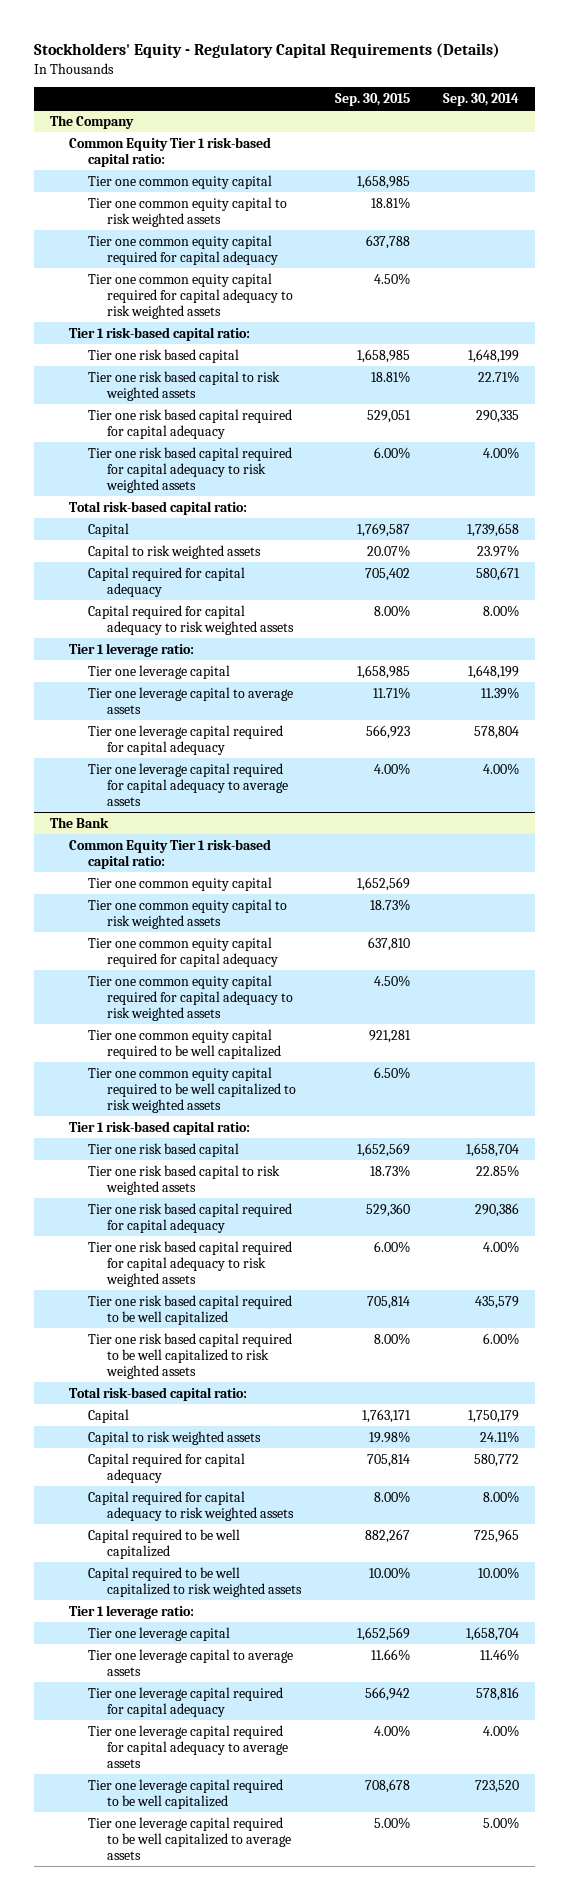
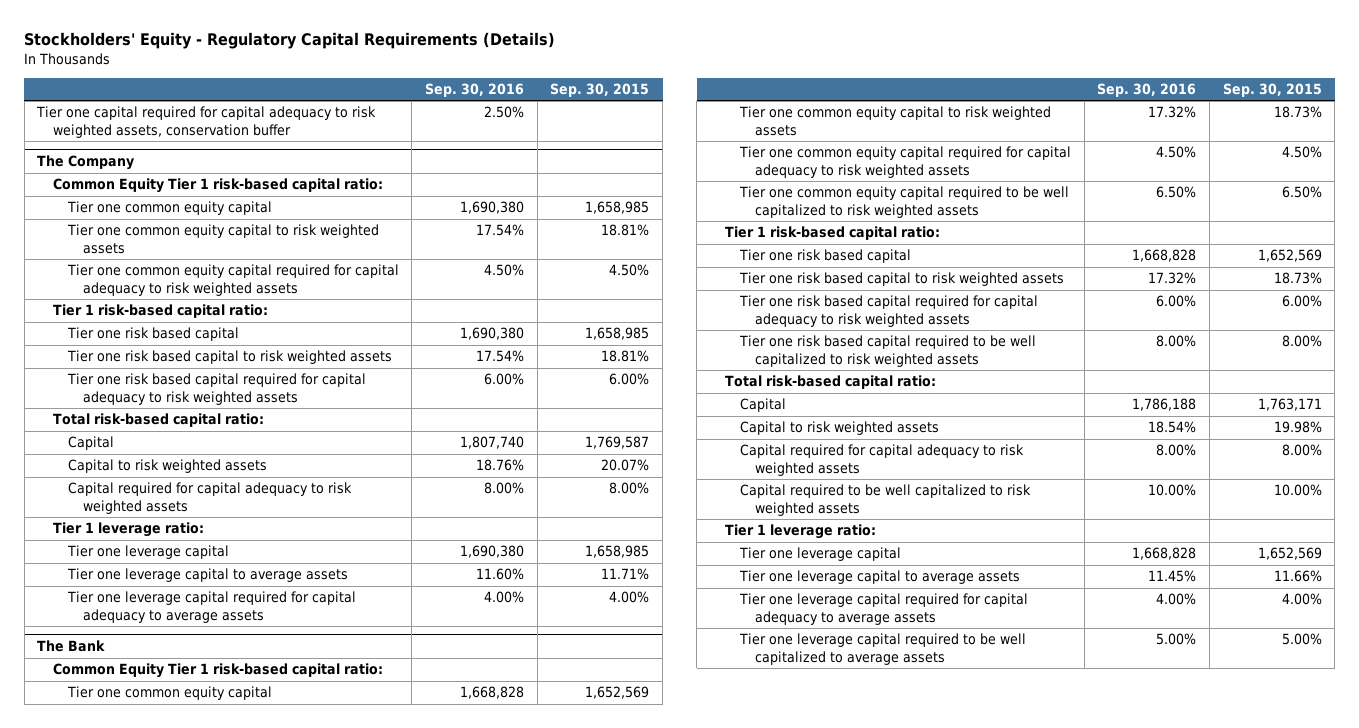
[442,93,519,107] Sep. 30, 2014 -> none
none -> [425,82,525,97] Sep. 30, 2016
none -> [36,106,377,138] Tier one capital required for capital adequacy to risk weighted assets, conservation buffer
[88,234,279,265] Tier one common equity capital required for capital adequacy -> none
[88,408,293,439] Tier one risk based capital required for capital adequacy -> none
[88,566,246,597] Capital required for capital adequacy -> none
[88,724,284,755] Tier one leverage capital required for capital adequacy -> none
[88,936,279,967] Tier one common equity capital required for capital adequacy -> none
[88,1028,282,1059] Tier one common equity capital required to be well capitalized -> none
[88,1202,293,1233] Tier one risk based capital required for capital adequacy -> none
[88,1294,293,1325] Tier one risk based capital required to be well capitalized -> none
[88,1452,246,1483] Capital required for capital adequacy -> none
[88,1528,241,1559] Capital required to be well capitalized -> none
[88,1686,284,1717] Tier one leverage capital required for capital adequacy -> none
[88,1778,284,1809] Tier one leverage capital required to be well capitalized -> none

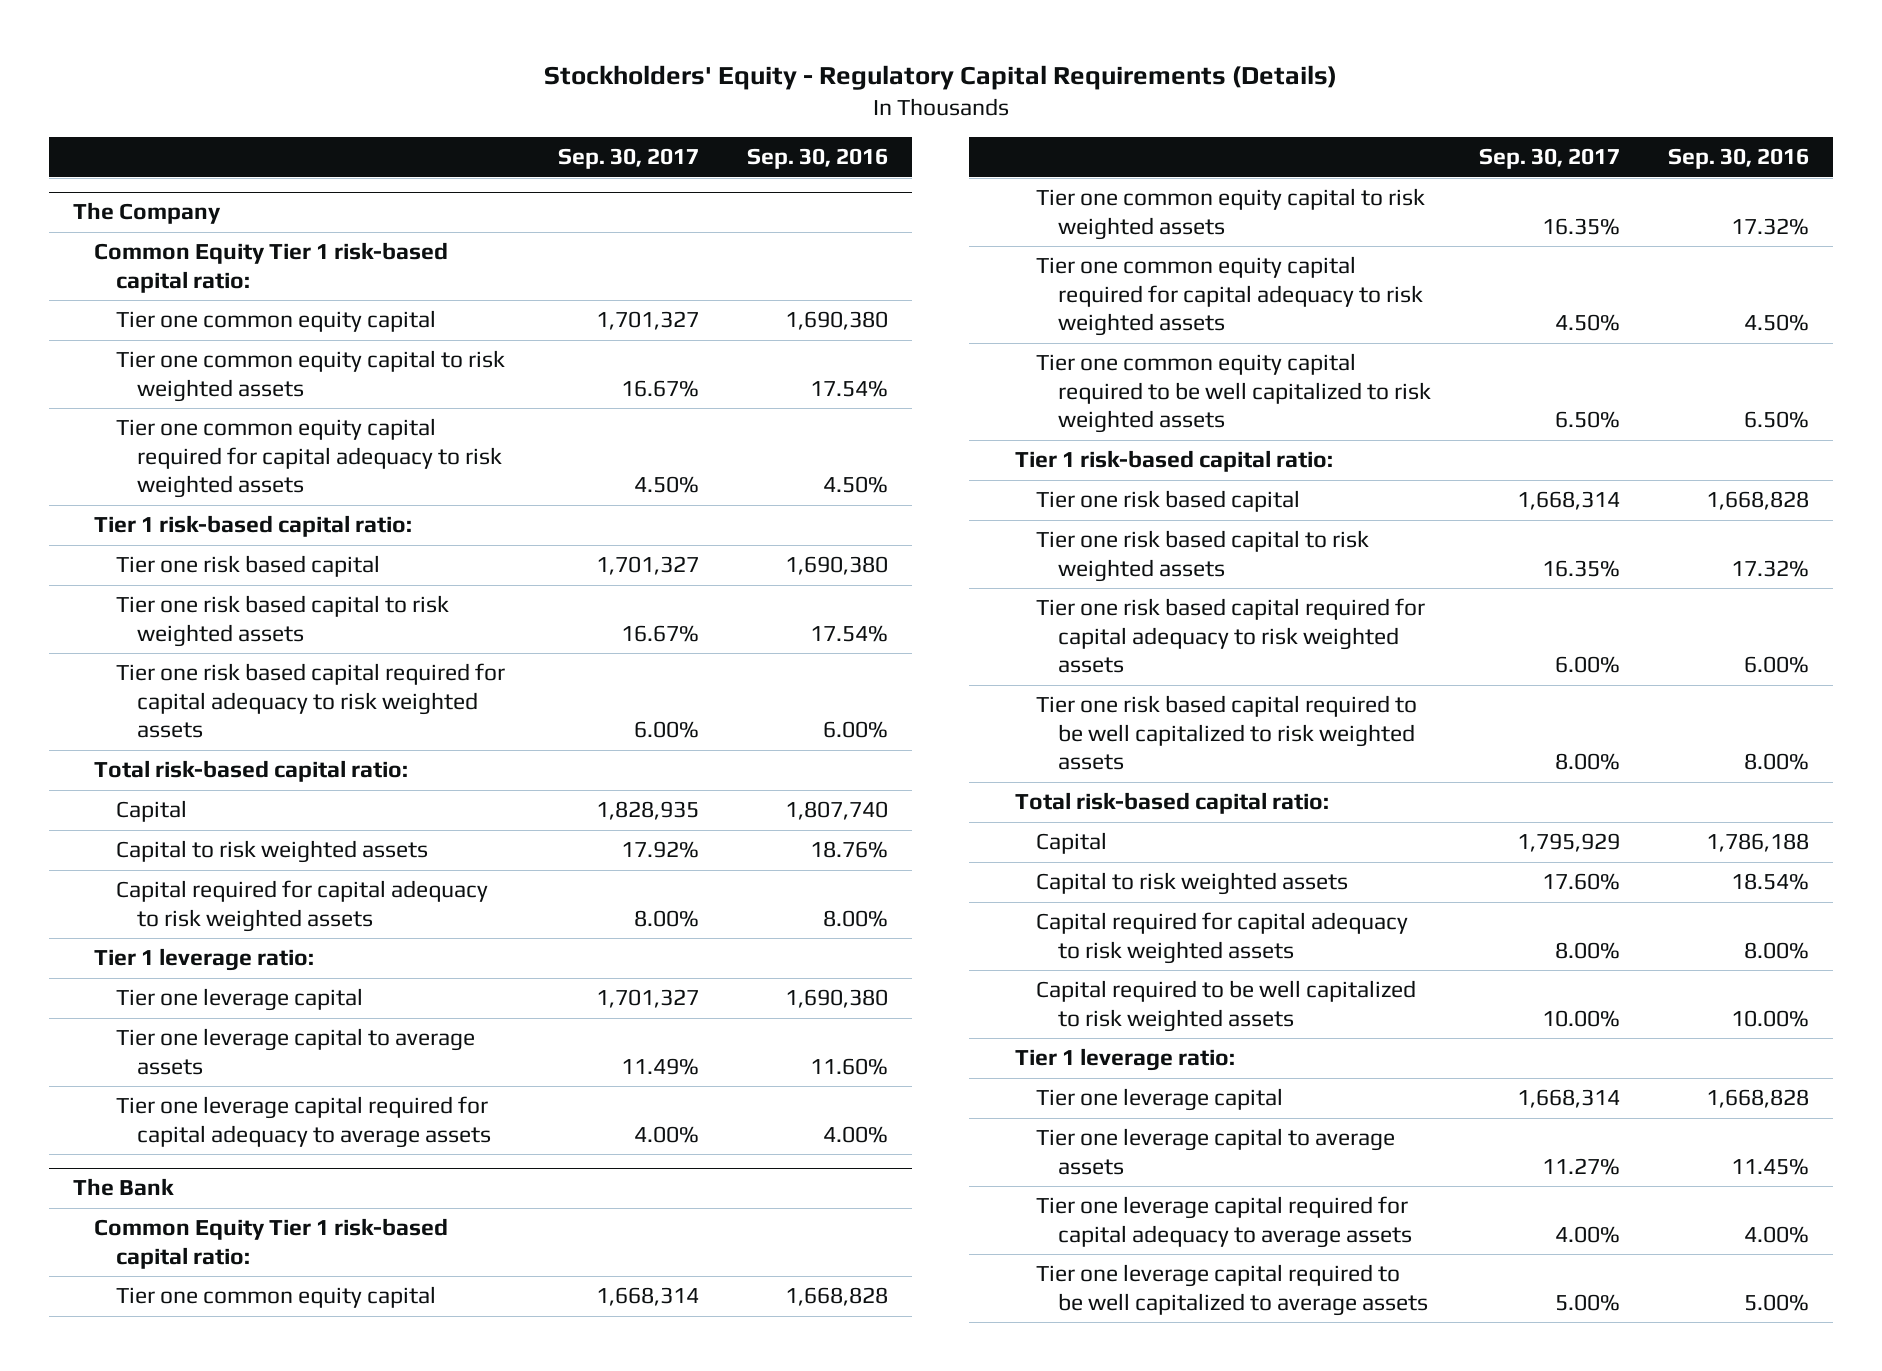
[550,82,650,97] Sep. 30, 2015 -> none
none -> [558,148,700,170] Sep. 30, 2017
[36,106,377,138] Tier one capital required for capital adequacy to risk weighted assets, conservation buffer -> none

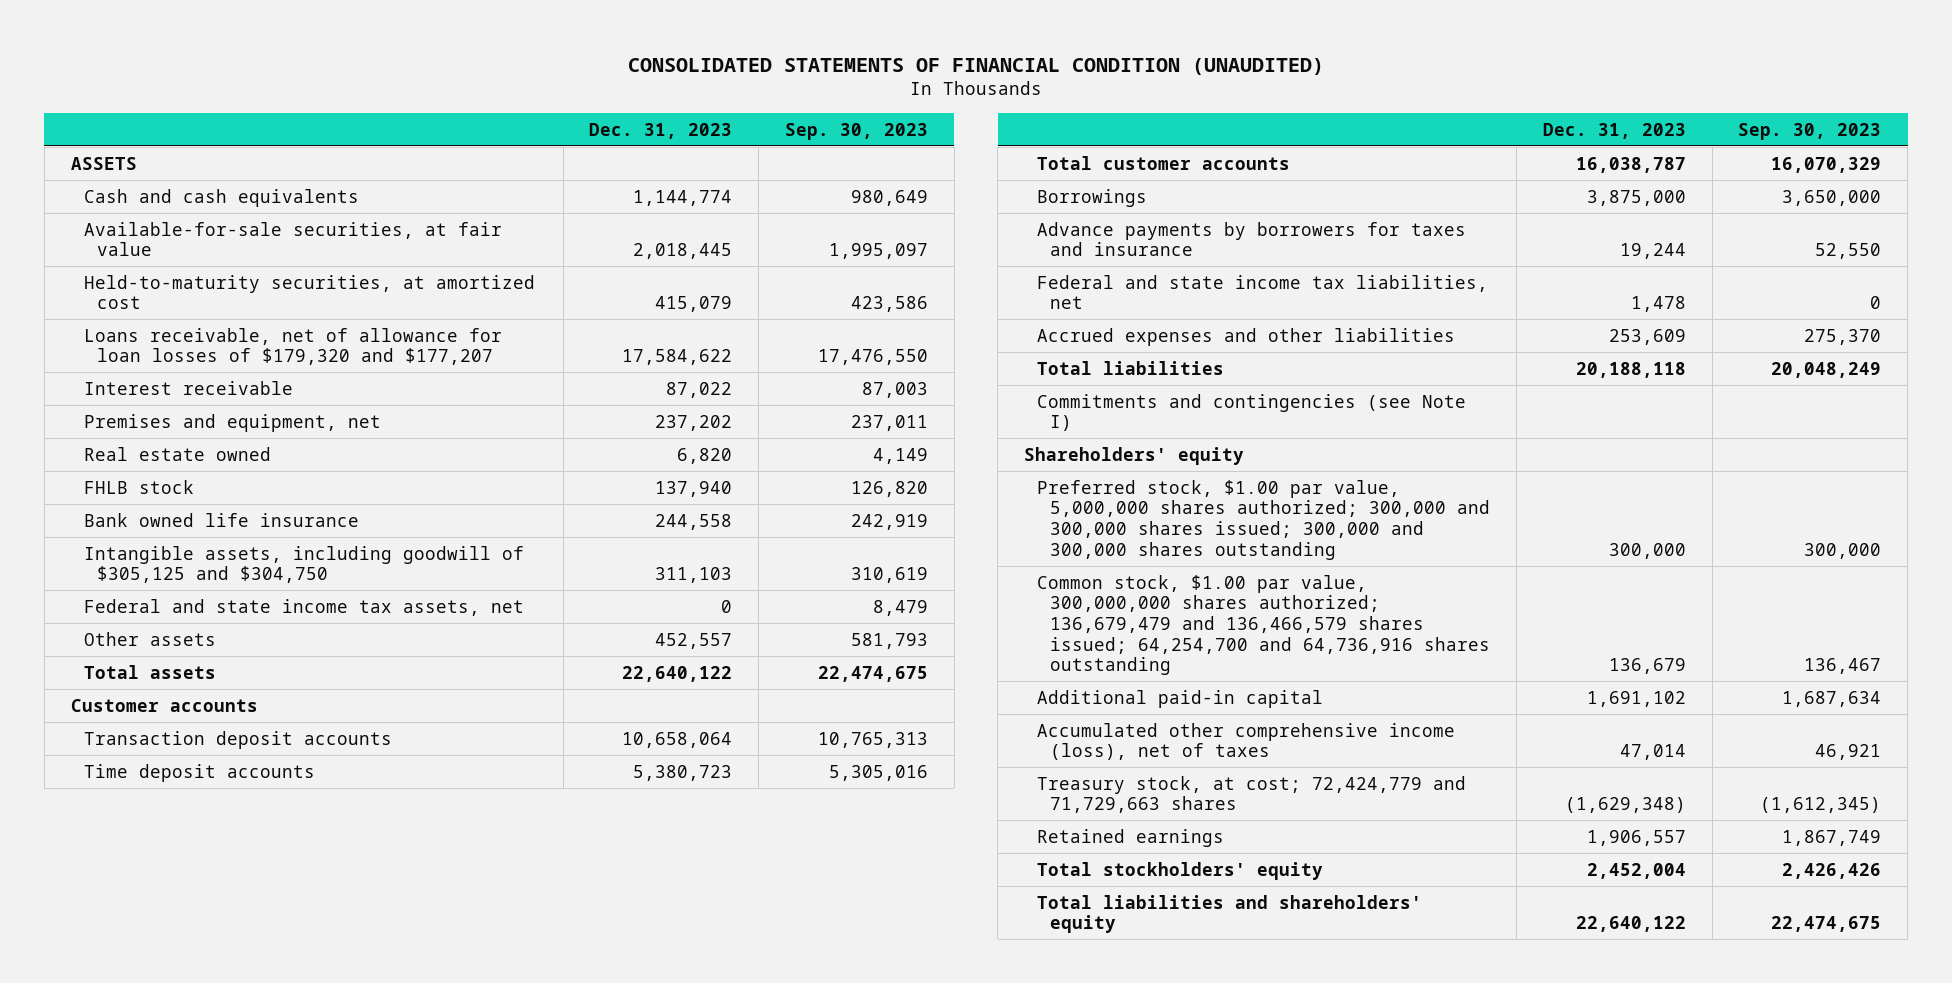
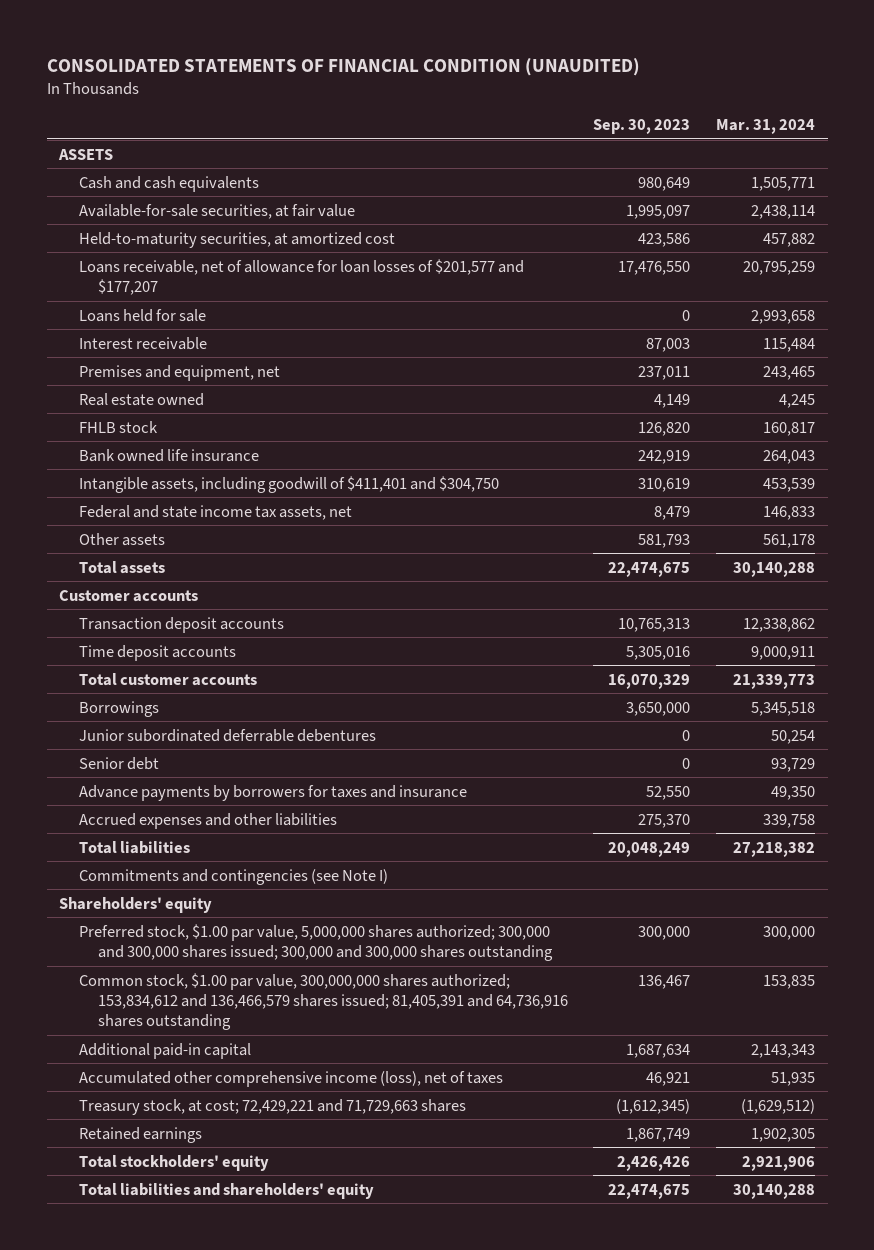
[589,122,733,139] Dec. 31, 2023 -> none
none -> [715,119,815,135] Mar. 31, 2024
[83,327,502,366] Loans receivable, net of allowance for loan losses of $179,320 and $177,207 -> [78,258,524,295] Loans receivable, net of allowance for loan losses of $201,577 and $177,207
none -> [78,308,206,322] Loans held for sale
[83,545,524,584] Intangible assets, including goodwill of $305,125 and $304,750 -> [78,475,499,493] Intangible assets, including goodwill of $411,401 and $304,750
none -> [78,728,376,742] Junior subordinated deferrable debentures
none -> [78,756,159,770] Senior debt
[1037,274,1489,310] Federal and state income tax liabilities, net -> none
[1037,574,1491,676] Common stock, $1.00 par value, 300,000,000 shares authorized; 136,679,479 and 136,466,579 shares issued; 64,254,700 and 64,736,916 shares outstanding -> [78,972,568,1031] Common stock, $1.00 par value, 300,000,000 shares authorized; 153,834,612 and 136,466,579 shares issued; 81,405,391 and 64,736,916 shares outstanding
[1037,775,1467,814] Treasury stock, at cost; 72,424,779 and 71,729,663 shares -> [78,1098,466,1115] Treasury stock, at cost; 72,429,221 and 71,729,663 shares

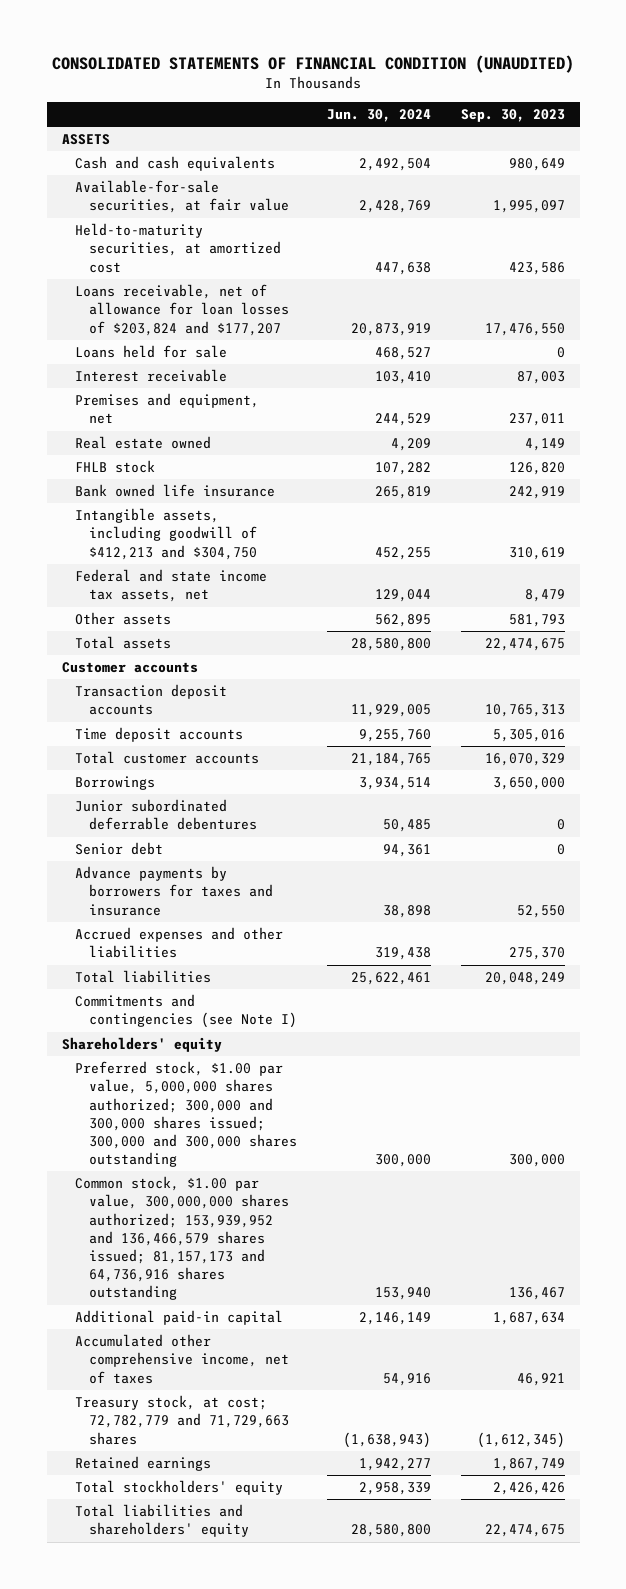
[715,119,815,135] Mar. 31, 2024 -> none
none -> [326,109,431,123] Jun. 30, 2024
[78,258,524,295] Loans receivable, net of allowance for loan losses of $201,577 and $177,207 -> [75,284,289,336] Loans receivable, net of allowance for loan losses of $203,824 and $177,207
[78,475,499,493] Intangible assets, including goodwill of $411,401 and $304,750 -> [75,508,257,560] Intangible assets, including goodwill of $412,213 and $304,750
[78,972,568,1031] Common stock, $1.00 par value, 300,000,000 shares authorized; 153,834,612 and 136,466,579 shares issued; 81,405,391 and 64,736,916 shares outstanding -> [75,1176,289,1301] Common stock, $1.00 par value, 300,000,000 shares authorized; 153,939,952 and 136,466,579 shares issued; 81,157,173 and 64,736,916 shares outstanding
[78,1070,503,1087] Accumulated other comprehensive income (loss), net of taxes -> [75,1334,289,1384] Accumulated other comprehensive income, net of taxes
[78,1098,466,1115] Treasury stock, at cost; 72,429,221 and 71,729,663 shares -> [75,1395,289,1445] Treasury stock, at cost; 72,782,779 and 71,729,663 shares

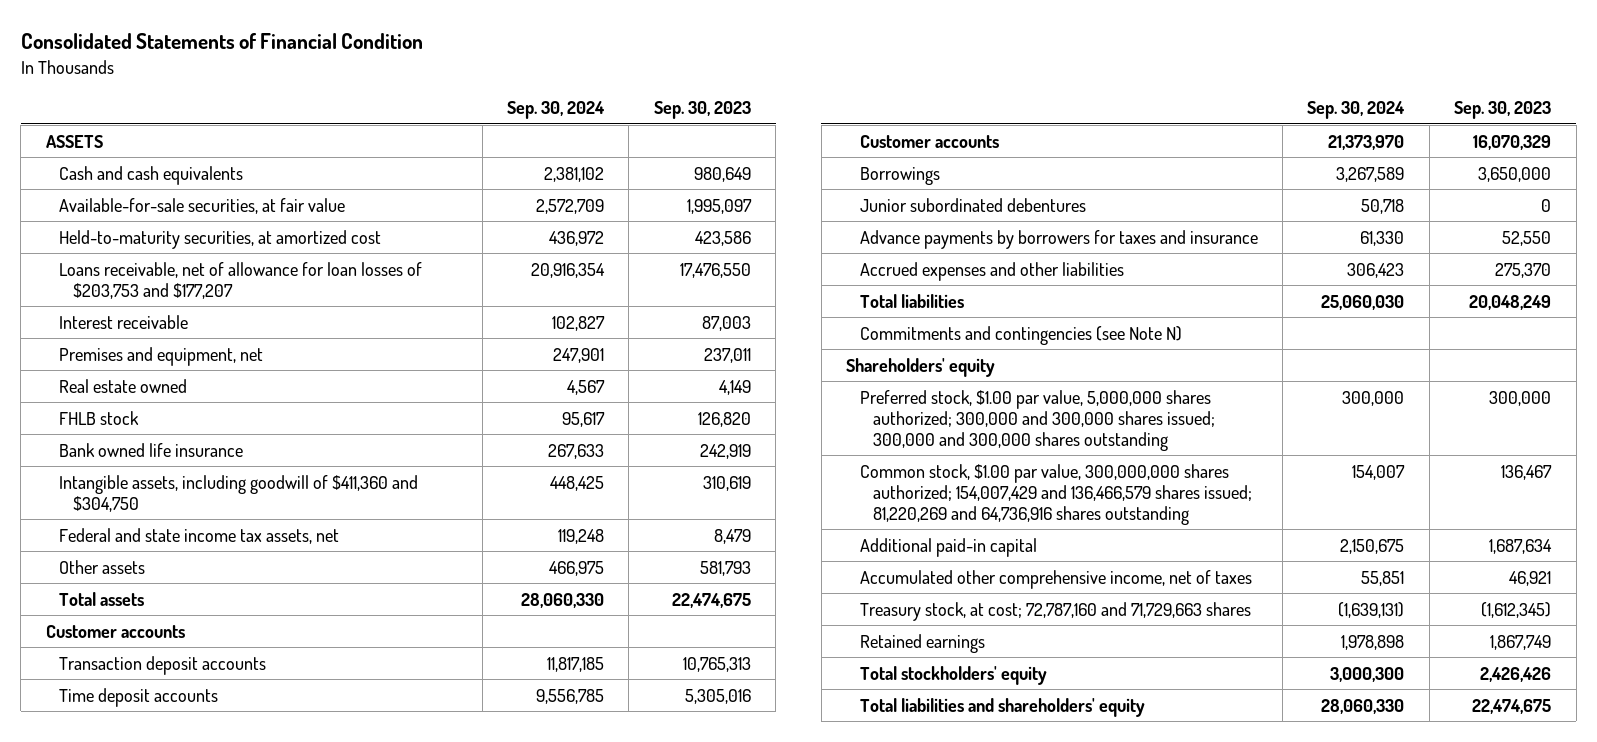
[52,54,575,73] CONSOLIDATED STATEMENTS OF FINANCIAL CONDITION (UNAUDITED) -> [20,33,423,50] Consolidated Statements of Financial Condition
[326,109,431,123] Jun. 30, 2024 -> none
none -> [507,101,606,120] Sep. 30, 2024
[75,345,228,359] Loans held for sale -> none
[75,284,289,336] Loans receivable, net of allowance for loan losses of $203,824 and $177,207 -> [59,261,423,299] Loans receivable, net of allowance for loan losses of $203,753 and $177,207
[75,508,257,560] Intangible assets, including goodwill of $412,213 and $304,750 -> [59,474,419,512] Intangible assets, including goodwill of $411,360 and $304,750
[75,751,260,765] Total customer accounts -> [859,134,999,148] Customer accounts
[75,842,164,856] Senior debt -> none
[75,799,257,831] Junior subordinated deferrable debentures -> [859,197,1086,212] Junior subordinated debentures
[75,994,297,1029] Commitments and contingencies (see Note I) -> [859,325,1182,345] Commitments and contingencies (see Note N)
[75,1176,289,1301] Common stock, $1.00 par value, 300,000,000 shares authorized; 153,939,952 and 136,466,579 shares issued; 81,157,173 and 64,736,916 shares outstanding -> [859,463,1253,526] Common stock, $1.00 par value, 300,000,000 shares authorized; 154,007,429 and 136,466,579 shares issued; 81,220,269 and 64,736,916 shares outstanding
[75,1395,289,1445] Treasury stock, at cost; 72,782,779 and 71,729,663 shares -> [859,601,1251,621] Treasury stock, at cost; 72,787,160 and 71,729,663 shares

